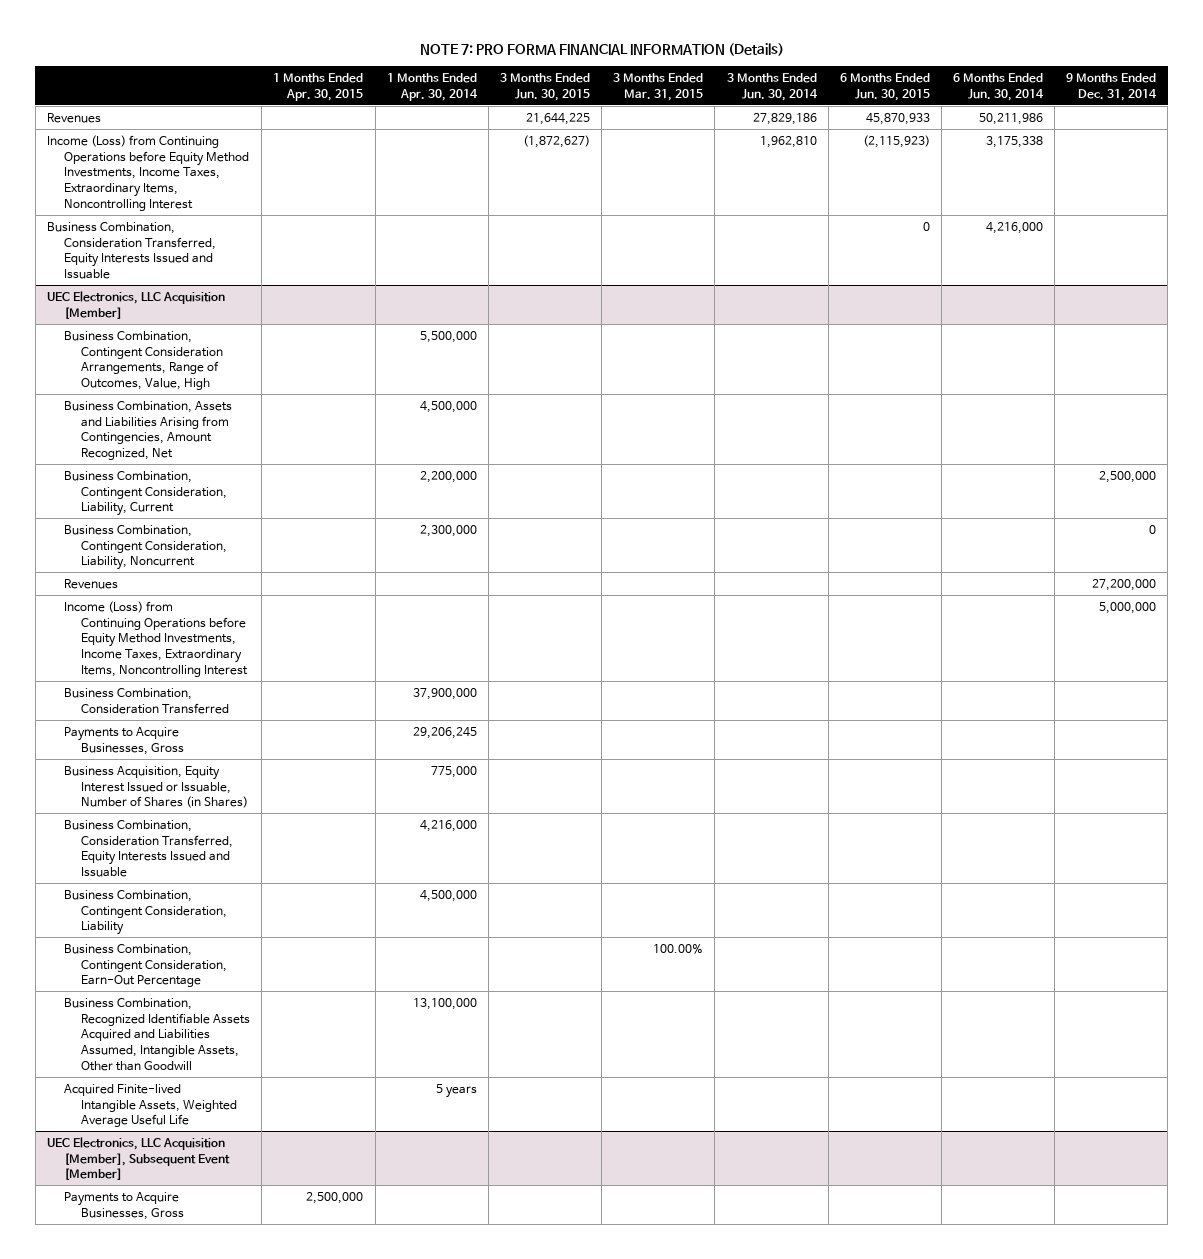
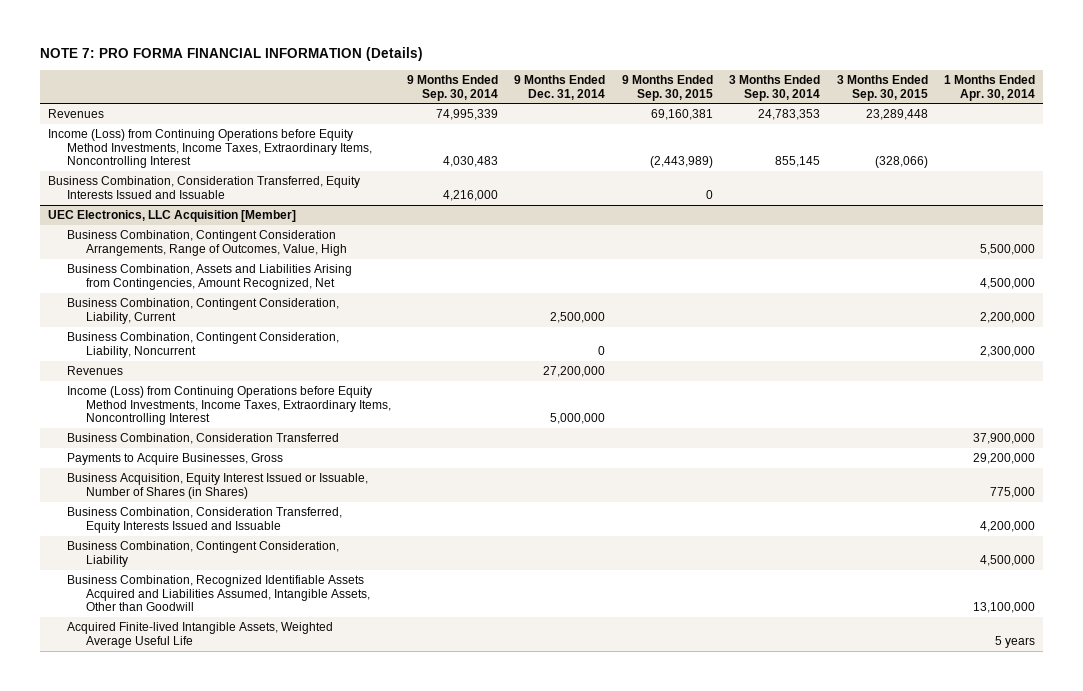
[273,72,364,101] 1 Months Ended Apr. 30, 2015 -> none
[499,72,590,101] 3 Months Ended Jun. 30, 2015 -> none
[613,72,704,101] 3 Months Ended Mar. 31, 2015 -> none
[726,72,818,101] 3 Months Ended Jun. 30, 2014 -> none
[839,72,930,101] 6 Months Ended Jun. 30, 2015 -> none
[953,72,1045,101] 6 Months Ended Jun. 30, 2014 -> none
none -> [407,74,499,101] 9 Months Ended Sep. 30, 2014
none -> [621,74,713,101] 9 Months Ended Sep. 30, 2015
none -> [729,74,821,101] 3 Months Ended Sep. 30, 2014
none -> [836,74,928,101] 3 Months Ended Sep. 30, 2015
[412,726,477,739] 29,206,245 -> [973,453,1036,465] 29,200,000
[419,819,477,832] 4,216,000 -> [980,520,1036,532] 4,200,000
[64,943,228,988] Business Combination, Contingent Consideration, Earn-Out Percentage -> none
[46,1136,231,1181] UEC Electronics, LLC Acquisition [Member], Subsequent Event [Member] -> none
[64,1191,185,1220] Payments to Acquire Businesses, Gross -> none

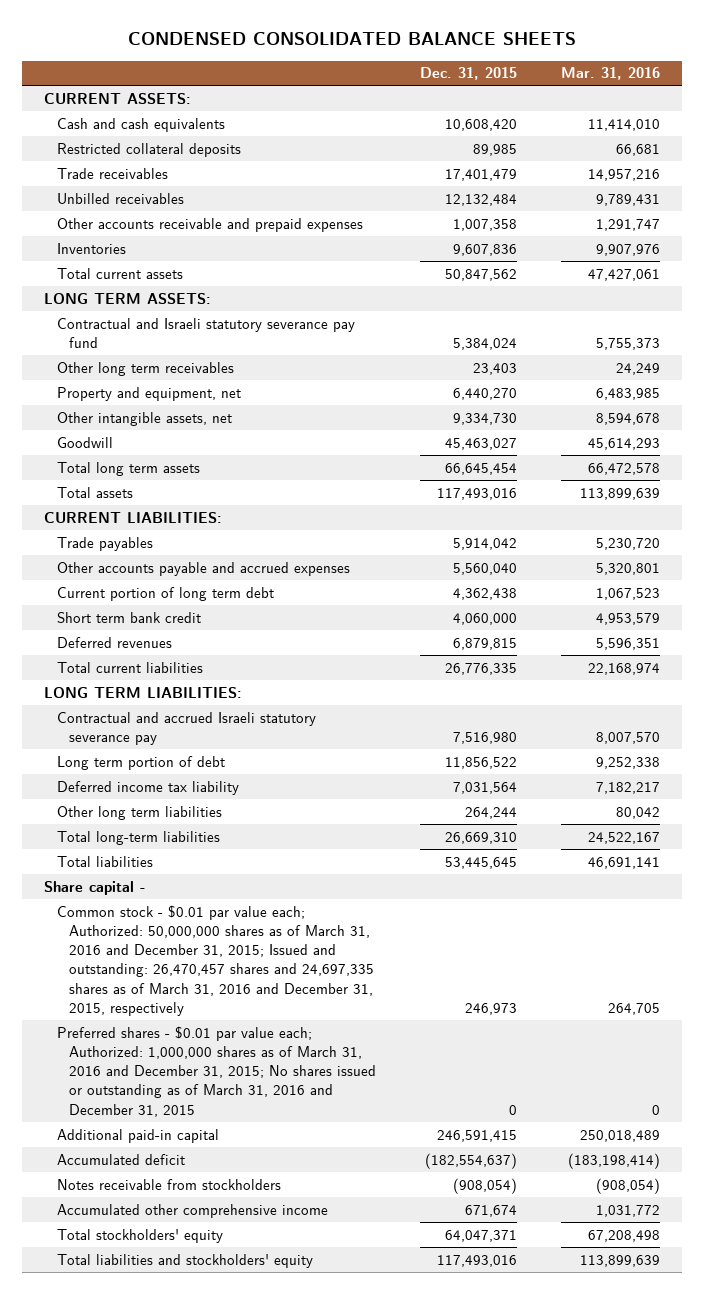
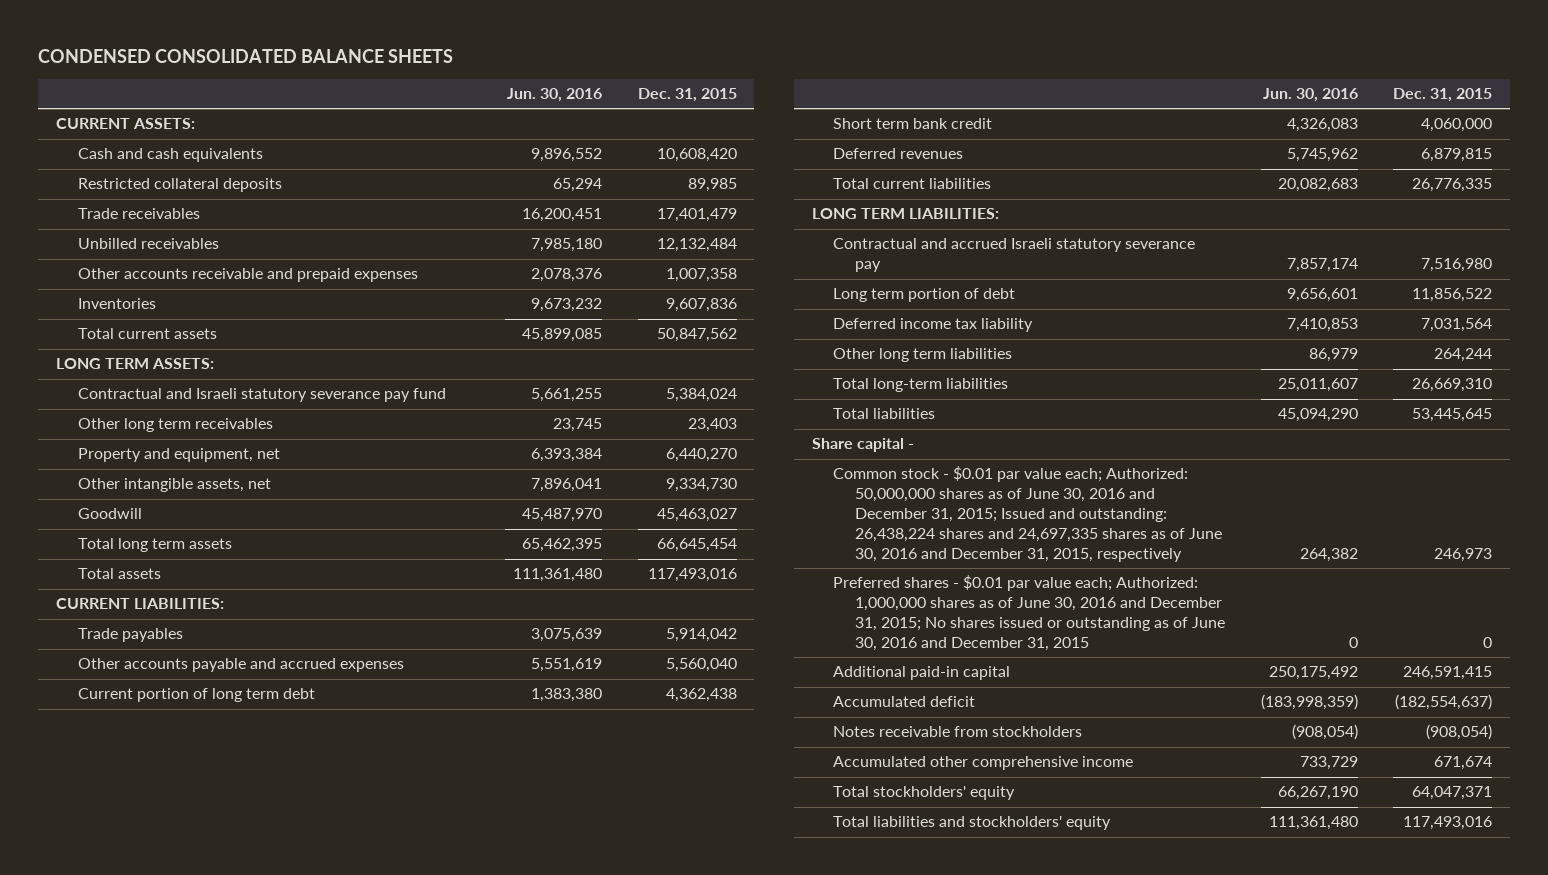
[560,67,660,81] Mar. 31, 2016 -> none
none -> [507,88,603,103] Jun. 30, 2016
[56,904,375,1016] Common stock - $0.01 par value each; Authorized: 50,000,000 shares as of March 31, 2016 and December 31, 2015; Issued and outstanding: 26,470,457 shares and 24,697,335 shares as of March 31, 2016 and December 31, 2015, respectively -> [833,466,1223,563] Common stock - $0.01 par value each; Authorized: 50,000,000 shares as of June 30, 2016 and December 31, 2015; Issued and outstanding: 26,438,224 shares and 24,697,335 shares as of June 30, 2016 and December 31, 2015, respectively
[56,1025,377,1117] Preferred shares - $0.01 par value each; Authorized: 1,000,000 shares as of March 31, 2016 and December 31, 2015; No shares issued or outstanding as of March 31, 2016 and December 31, 2015 -> [833,575,1226,652] Preferred shares - $0.01 par value each; Authorized: 1,000,000 shares as of June 30, 2016 and December 31, 2015; No shares issued or outstanding as of June 30, 2016 and December 31, 2015

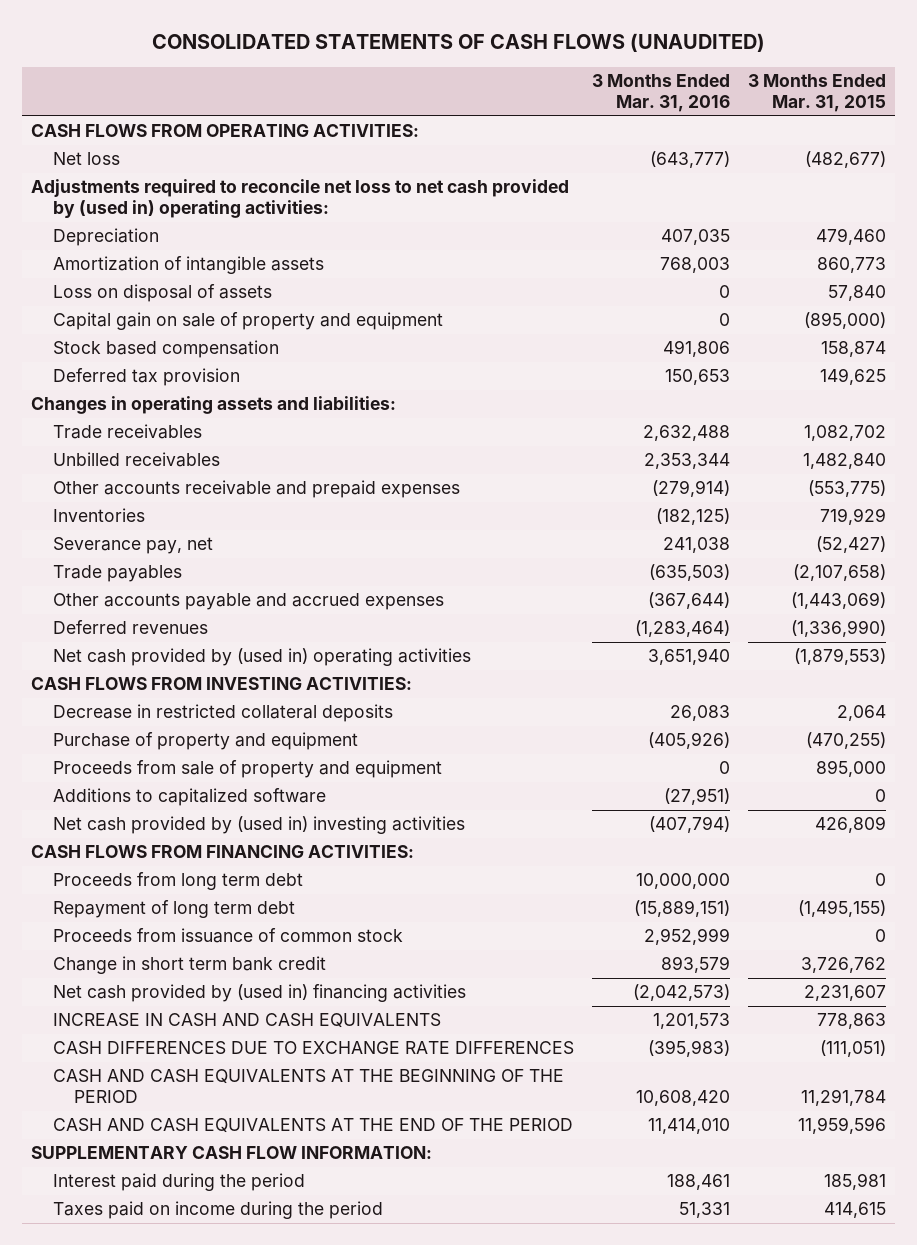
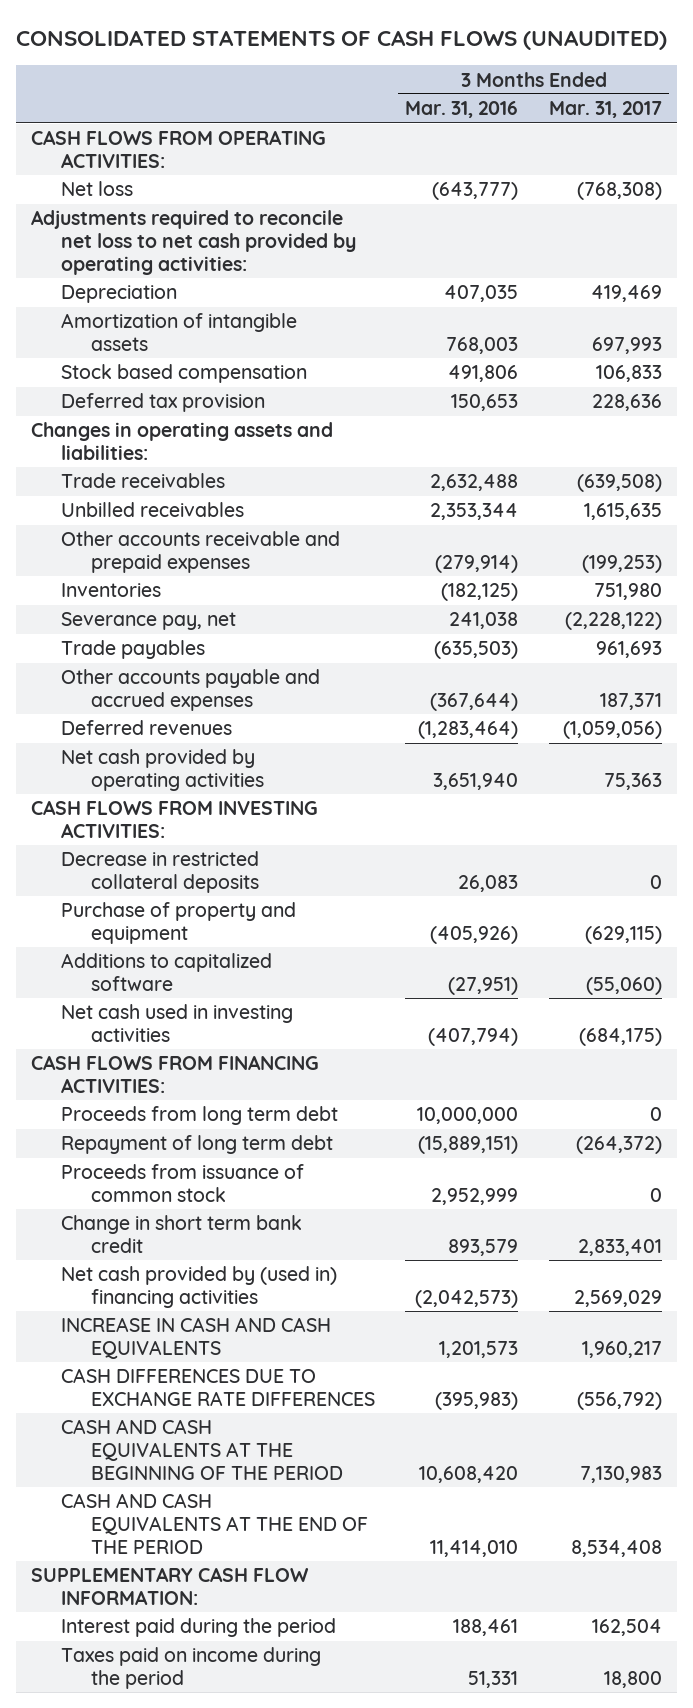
[747,74,886,113] 3 Months Ended Mar. 31, 2015 -> none
none -> [548,101,662,119] Mar. 31, 2017
[31,179,570,219] Adjustments required to reconcile net loss to net cash provided by (used in) operating activities: -> [31,210,356,275] Adjustments required to reconcile net loss to net cash provided by operating activities:
[52,284,272,303] Loss on disposal of assets -> none
[52,312,443,331] Capital gain on sale of property and equipment -> none
[52,648,471,667] Net cash provided by (used in) operating activities -> [60,749,264,791] Net cash provided by operating activities
[52,760,442,779] Proceeds from sale of property and equipment -> none
[52,816,465,835] Net cash provided by (used in) investing activities -> [60,1004,293,1042] Net cash used in investing activities

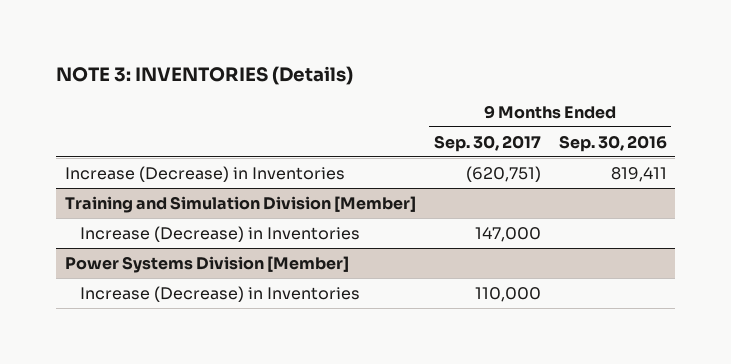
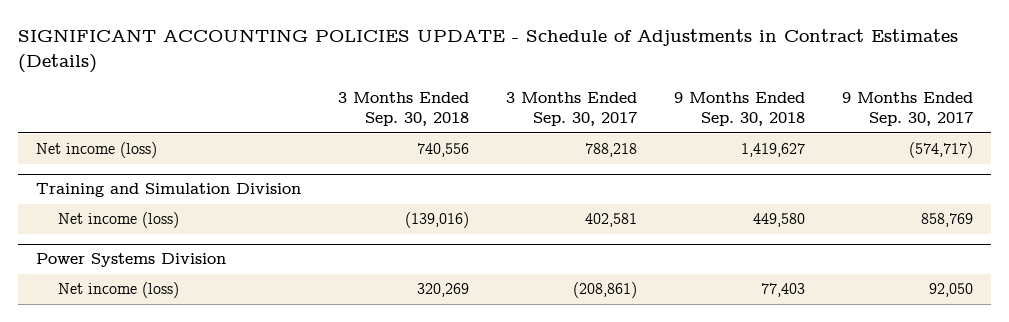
[55,65,353,85] NOTE 3: INVENTORIES (Details) -> [17,29,958,74] SIGNIFICANT ACCOUNTING POLICIES UPDATE - Schedule of Adjustments in Contract Estimates (Details)
[558,134,667,152] Sep. 30, 2016 -> none
none -> [338,92,470,127] 3 Months Ended Sep. 30, 2018
none -> [506,92,638,127] 3 Months Ended Sep. 30, 2017
none -> [674,92,806,127] 9 Months Ended Sep. 30, 2018
[64,165,345,182] Increase (Decrease) in Inventories -> none
[80,225,361,242] Increase (Decrease) in Inventories -> none
[80,285,361,302] Increase (Decrease) in Inventories -> none
none -> [36,142,158,159] Net income (loss)
[64,195,416,213] Training and Simulation Division [Member] -> [36,183,302,198] Training and Simulation Division
none -> [58,212,180,229] Net income (loss)
[64,255,349,273] Power Systems Division [Member] -> [36,253,227,268] Power Systems Division
none -> [58,282,180,299] Net income (loss)

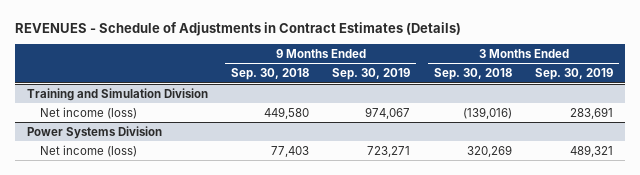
[17,29,958,74] SIGNIFICANT ACCOUNTING POLICIES UPDATE - Schedule of Adjustments in Contract Estimates (Details) -> [15,21,462,36] REVENUES - Schedule of Adjustments in Contract Estimates (Details)
[506,92,638,127] 3 Months Ended Sep. 30, 2017 -> none
[841,92,973,127] 9 Months Ended Sep. 30, 2017 -> none
none -> [332,68,411,81] Sep. 30, 2019
none -> [535,68,614,81] Sep. 30, 2019
[36,142,158,159] Net income (loss) -> none

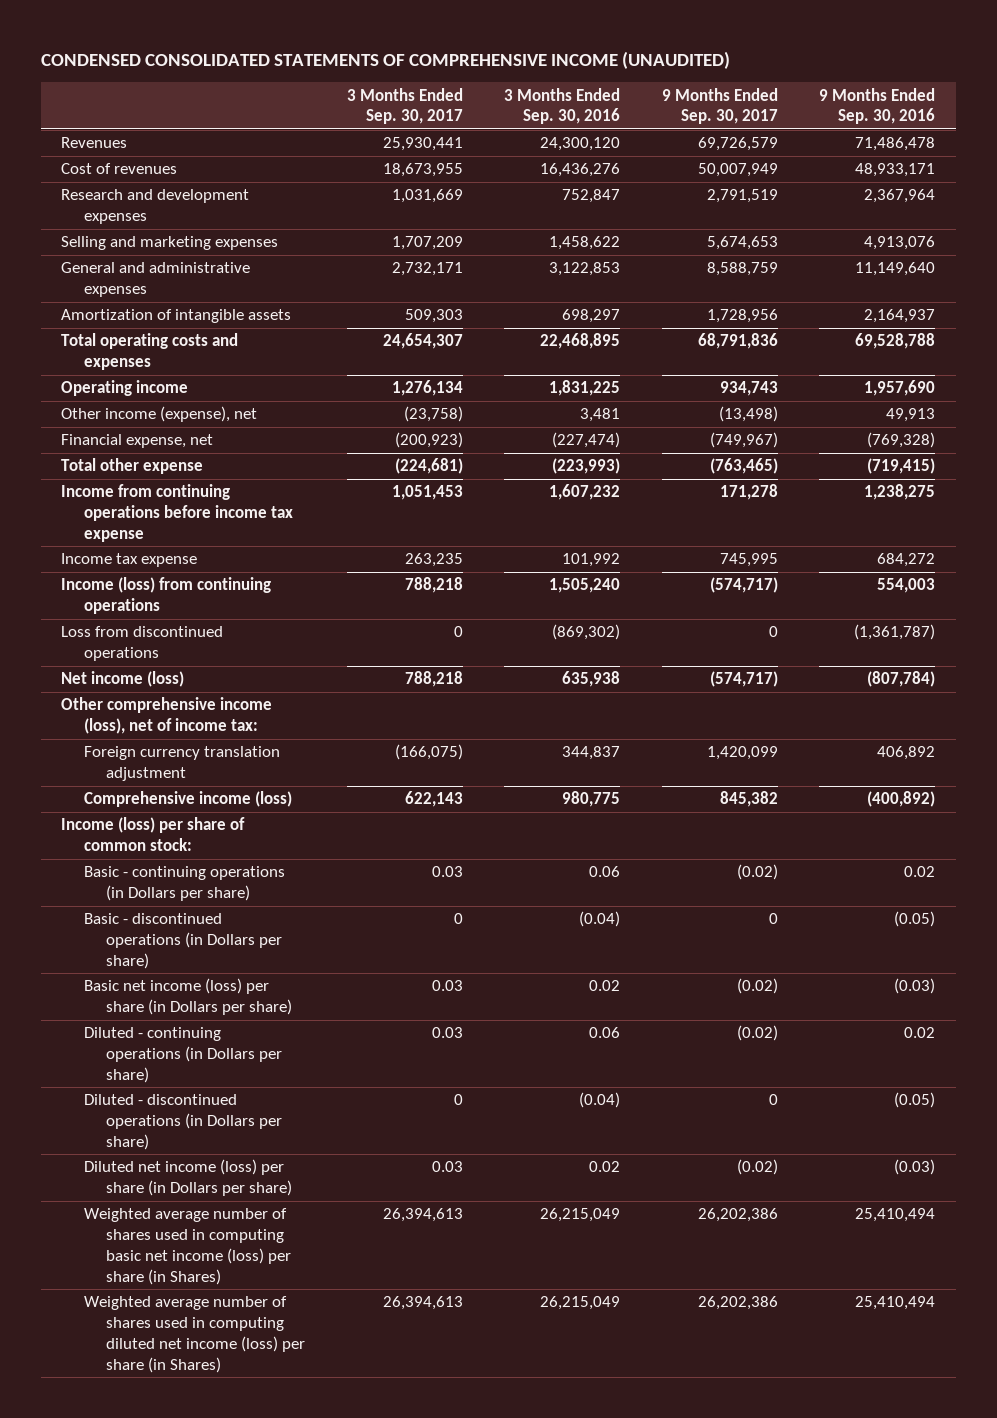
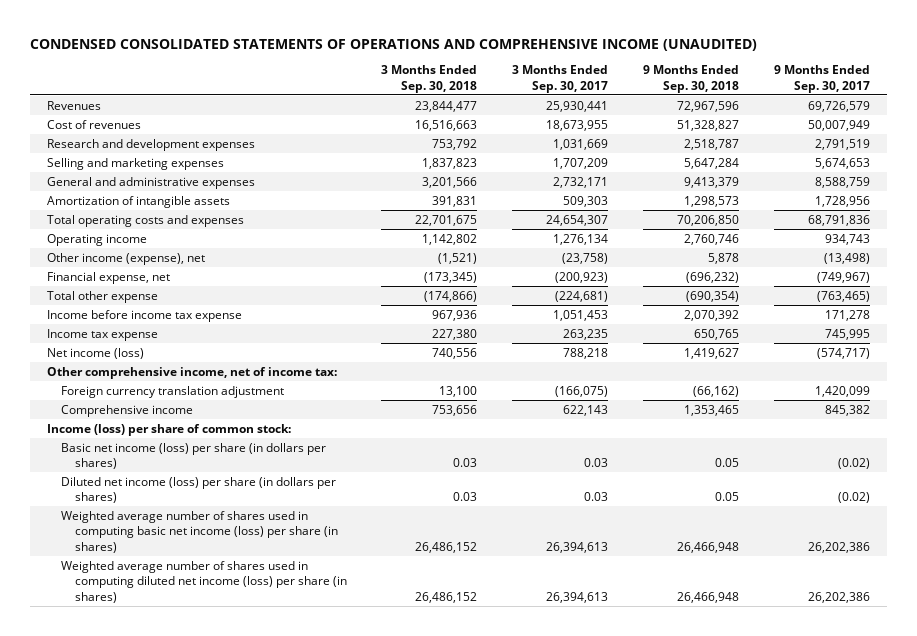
[40,51,730,70] CONDENSED CONSOLIDATED STATEMENTS OF COMPREHENSIVE INCOME (UNAUDITED) -> [30,38,758,51] CONDENSED CONSOLIDATED STATEMENTS OF OPERATIONS AND COMPREHENSIVE INCOME (UNAUDITED)
[504,87,621,125] 3 Months Ended Sep. 30, 2016 -> none
[819,87,936,125] 9 Months Ended Sep. 30, 2016 -> none
none -> [381,65,478,93] 3 Months Ended Sep. 30, 2018
none -> [642,65,739,93] 9 Months Ended Sep. 30, 2018
[61,484,293,542] Income from continuing operations before income tax expense -> [47,309,243,322] Income before income tax expense
[61,577,272,615] Income (loss) from continuing operations -> none
[61,626,224,662] Loss from discontinued operations -> none
[61,697,273,735] Other comprehensive income (loss), net of income tax: -> [47,366,338,379] Other comprehensive income, net of income tax:
[83,791,292,808] Comprehensive income (loss) -> [60,404,193,417] Comprehensive income
[83,866,285,902] Basic - continuing operations (in Dollars per share) -> none
[83,913,283,969] Basic - discontinued operations (in Dollars per share) -> none
[83,1027,283,1083] Diluted - continuing operations (in Dollars per share) -> none
[83,1094,283,1150] Diluted - discontinued operations (in Dollars per share) -> none
[83,978,293,1016] Basic net income (loss) per share (in Dollars per share) -> [60,442,326,470] Basic net income (loss) per share (in dollars per shares)
[83,1159,293,1197] Diluted net income (loss) per share (in Dollars per share) -> [60,476,336,504] Diluted net income (loss) per share (in dollars per shares)
[83,1208,292,1285] Weighted average number of shares used in computing basic net income (loss) per share (in Shares) -> [60,510,338,553] Weighted average number of shares used in computing basic net income (loss) per share (in shares)
[83,1296,306,1373] Weighted average number of shares used in computing diluted net income (loss) per share (in Shares) -> [60,560,347,603] Weighted average number of shares used in computing diluted net income (loss) per share (in shares)

